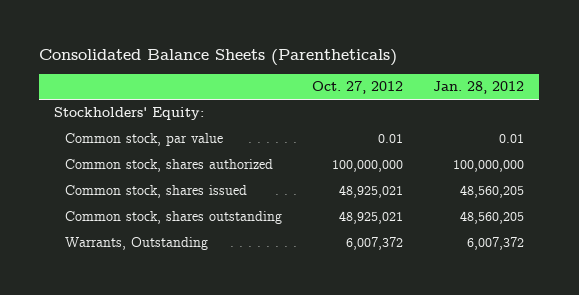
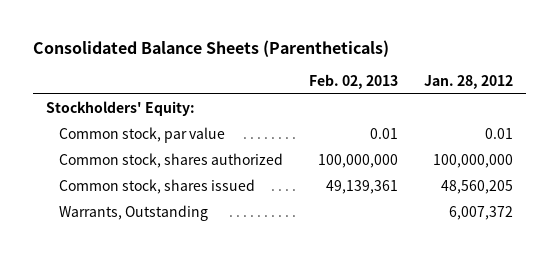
[312,81,404,95] Oct. 27, 2012 -> none
none -> [308,73,398,89] Feb. 02, 2013
[65,211,283,225] Common stock, shares outstanding -> none

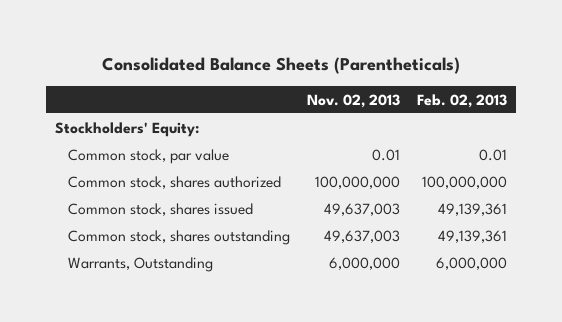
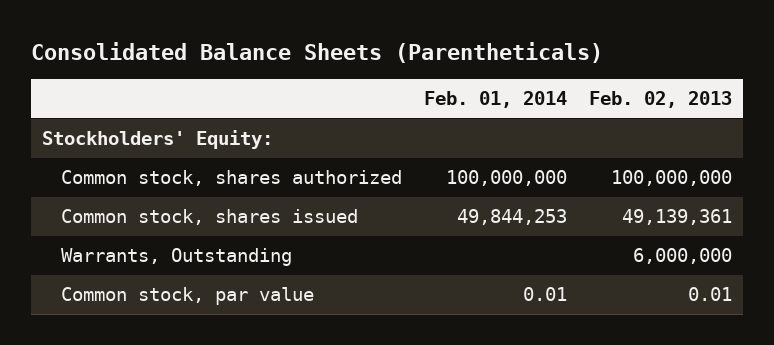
[306,93,400,108] Nov. 02, 2013 -> none
none -> [423,91,567,109] Feb. 01, 2014
[67,229,290,245] Common stock, shares outstanding -> none
[67,148,229,164] Common stock, par value -> [60,287,314,306] Common stock, par value

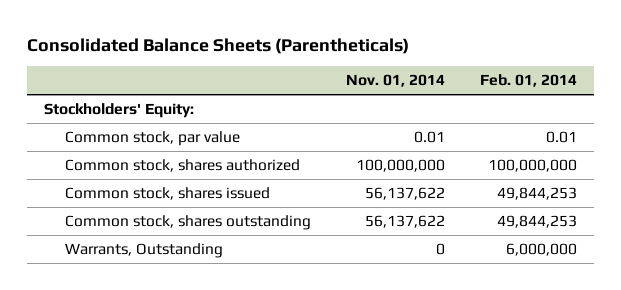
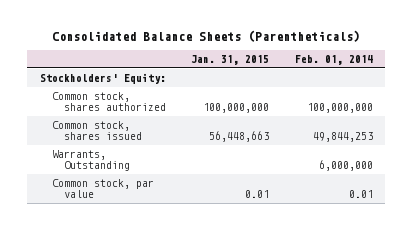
[345,74,445,88] Nov. 01, 2014 -> none
none -> [191,54,270,65] Jan. 31, 2015
[64,214,311,230] Common stock, shares outstanding -> none
[64,130,240,146] Common stock, par value -> [51,179,154,198] Common stock, par value

